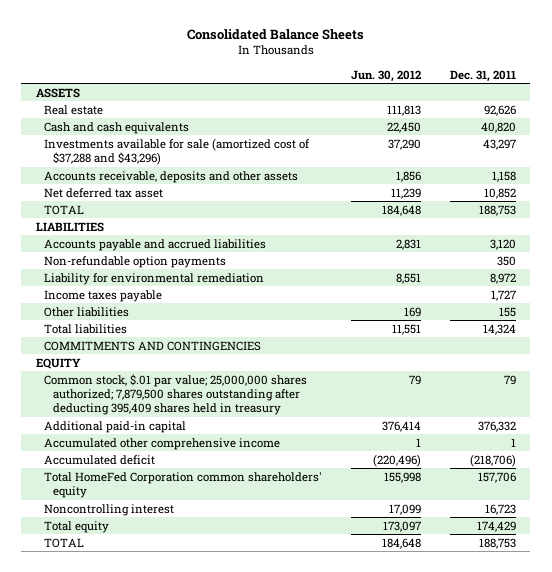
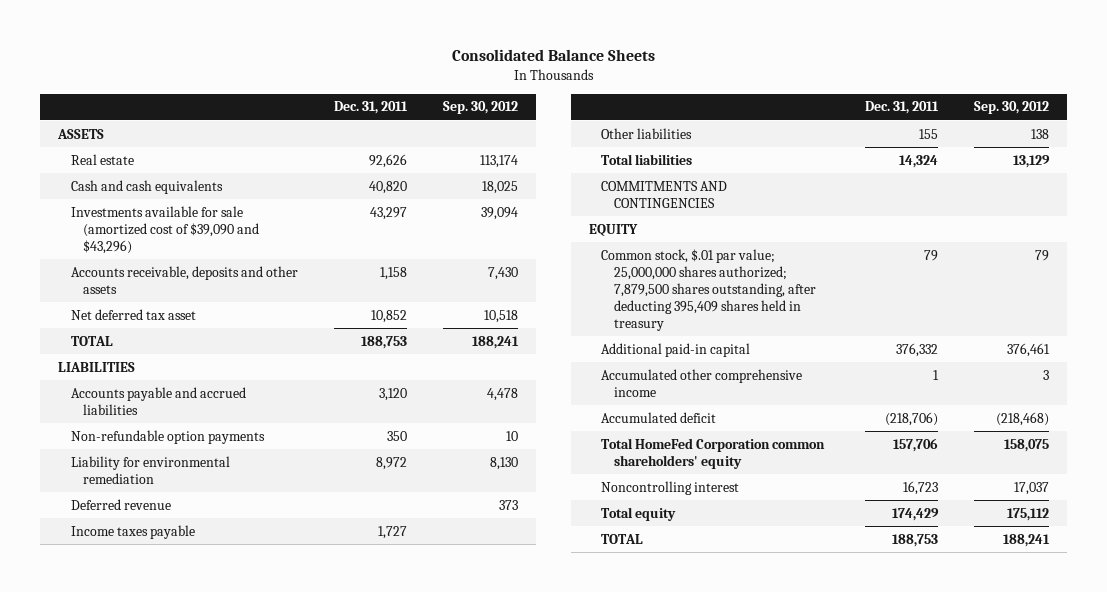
[351,69,422,82] Jun. 30, 2012 -> none
none -> [443,101,519,115] Sep. 30, 2012
[44,137,311,166] Investments available for sale (amortized cost of $37,288 and $43,296) -> [70,205,259,254] Investments available for sale (amortized cost of $39,090 and $43,296)
none -> [70,498,171,510] Deferred revenue
[44,373,308,416] Common stock, $.01 par value; 25,000,000 shares authorized; 7,879,500 shares outstanding after deducting 395,409 shares held in treasury -> [601,248,816,331] Common stock, $.01 par value; 25,000,000 shares authorized; 7,879,500 shares outstanding, after deducting 395,409 shares held in treasury

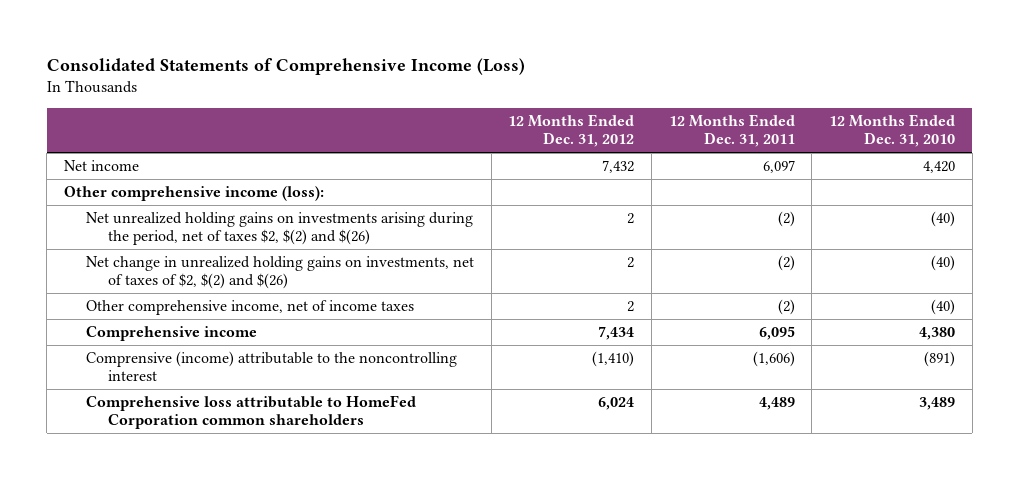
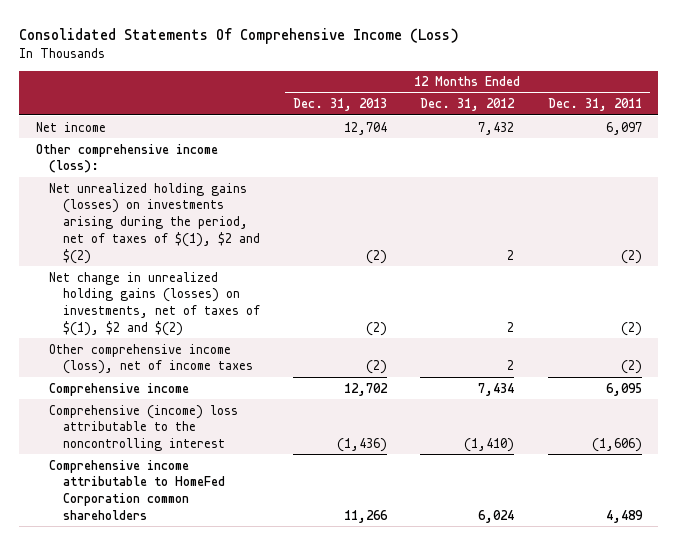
[46,58,525,76] Consolidated Statements of Comprehensive Income (Loss) -> [19,27,460,44] Consolidated Statements Of Comprehensive Income (Loss)
[829,114,956,148] 12 Months Ended Dec. 31, 2010 -> none
none -> [292,98,387,112] Dec. 31, 2013
[85,211,473,246] Net unrealized holding gains on investments arising during the period, net of taxes $2, $(2) and $(26) -> [49,182,260,264] Net unrealized holding gains (losses) on investments arising during the period, net of taxes of $(1), $2 and $(2)
[85,255,474,290] Net change in unrealized holding gains on investments, net of taxes of $2, $(2) and $(26) -> [49,271,260,336] Net change in unrealized holding gains (losses) on investments, net of taxes of $(1), $2 and $(2)
[85,299,414,315] Other comprehensive income, net of income taxes -> [49,343,253,375] Other comprehensive income (loss), net of income taxes
[85,350,457,382] Comprensive (income) attributable to the noncontrolling interest -> [49,404,239,452] Comprehensive (income) loss attributable to the noncontrolling interest
[85,394,416,430] Comprehensive loss attributable to HomeFed Corporation common shareholders -> [49,459,225,520] Comprehensive income attributable to HomeFed Corporation common shareholders

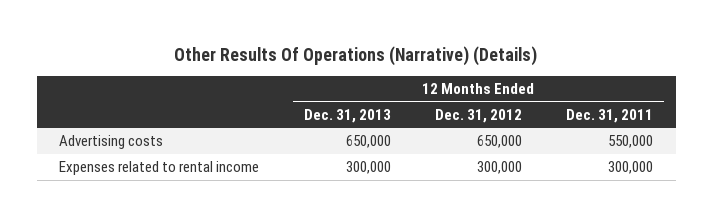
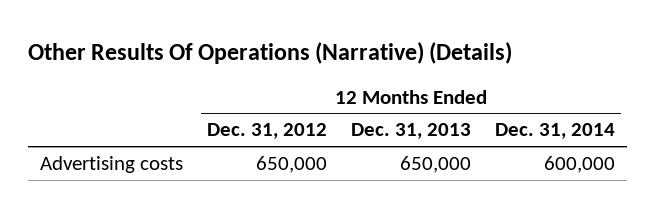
[566,108,654,123] Dec. 31, 2011 -> none
none -> [494,123,615,140] Dec. 31, 2014
[59,161,260,176] Expenses related to rental income -> none

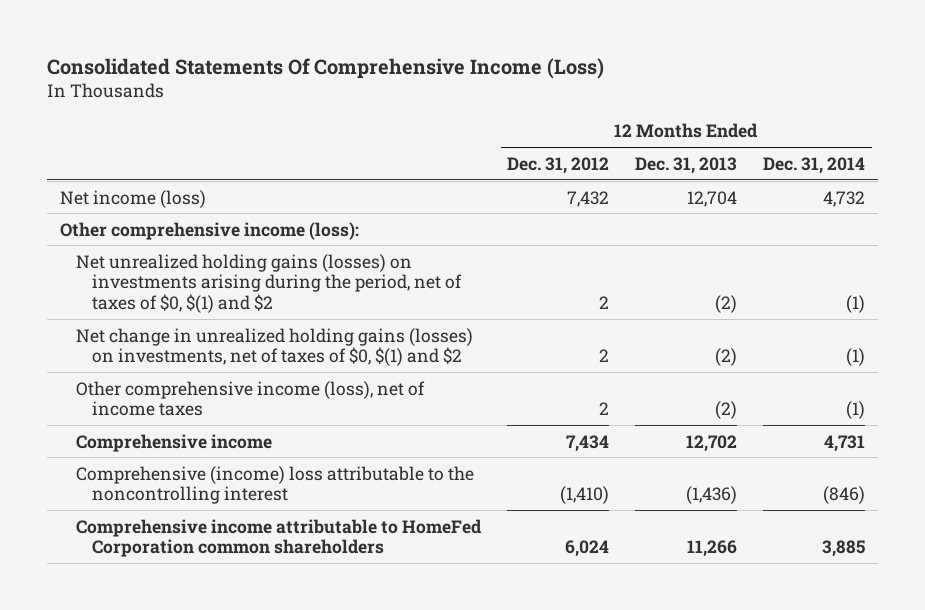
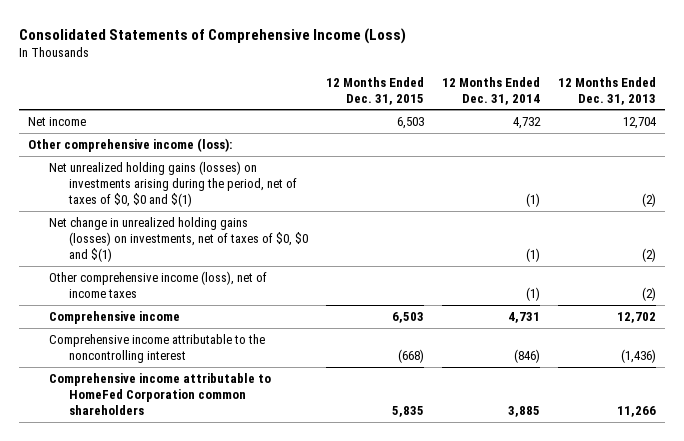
[46,57,604,79] Consolidated Statements Of Comprehensive Income (Loss) -> [19,27,407,44] Consolidated Statements of Comprehensive Income (Loss)
[507,156,610,174] Dec. 31, 2012 -> none
none -> [325,76,424,105] 12 Months Ended Dec. 31, 2015
[59,189,206,208] Net income (loss) -> [28,117,87,127] Net income
[76,253,463,313] Net unrealized holding gains (losses) on investments arising during the period, net of taxes of $0, $(1) and $2 -> [48,161,297,208] Net unrealized holding gains (losses) on investments arising during the period, net of taxes of $0, $0 and $(1)
[76,327,474,367] Net change in unrealized holding gains (losses) on investments, net of taxes of $0, $(1) and $2 -> [48,217,308,263] Net change in unrealized holding gains (losses) on investments, net of taxes of $0, $0 and $(1)
[76,465,475,505] Comprehensive (income) loss attributable to the noncontrolling interest -> [48,334,265,364] Comprehensive income attributable to the noncontrolling interest

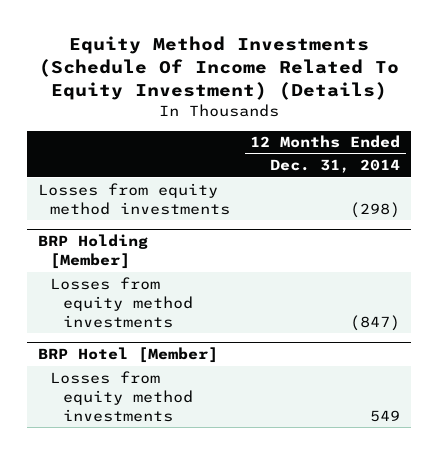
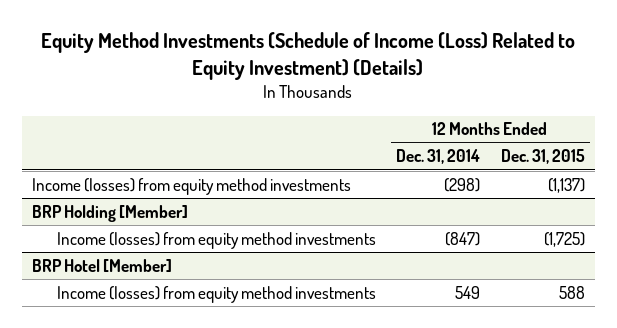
[39,36,400,100] Equity Method Investments (Schedule Of Income Related To Equity Investment) (Details) -> [41,32,576,81] Equity Method Investments (Schedule of Income (Loss) Related to Equity Investment) (Details)
none -> [500,149,585,165] Dec. 31, 2015
[37,182,231,215] Losses from equity method investments -> [31,177,351,195] Income (losses) from equity method investments
[50,276,193,328] Losses from equity method investments -> [56,231,376,249] Income (losses) from equity method investments
[50,370,193,422] Losses from equity method investments -> [56,285,376,303] Income (losses) from equity method investments

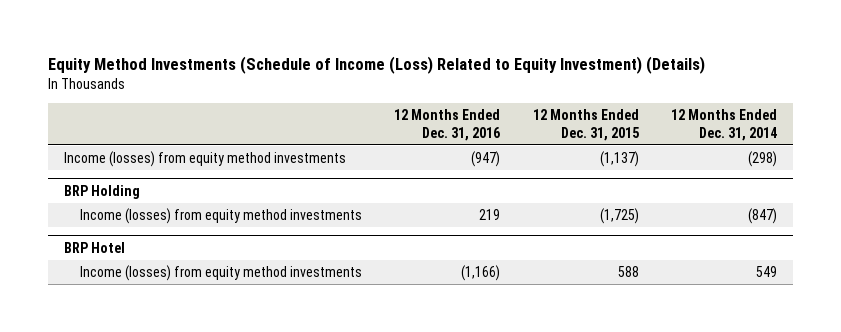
none -> [394,109,501,141] 12 Months Ended Dec. 31, 2016
[31,204,188,222] BRP Holding [Member] -> [64,184,141,199] BRP Holding
[31,258,172,272] BRP Hotel [Member] -> [64,241,126,253] BRP Hotel

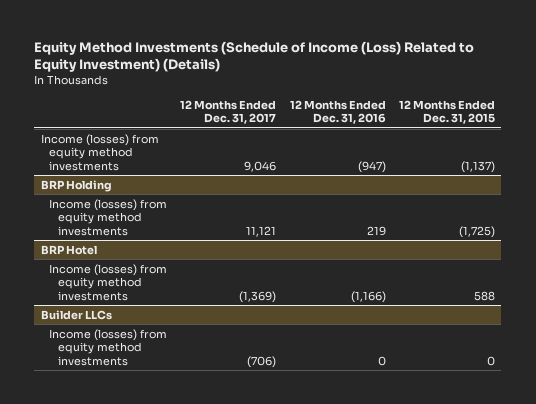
[670,109,777,141] 12 Months Ended Dec. 31, 2014 -> none
none -> [180,99,277,125] 12 Months Ended Dec. 31, 2017
none -> [41,309,113,320] Builder LLCs
none -> [49,328,168,366] Income (losses) from equity method investments

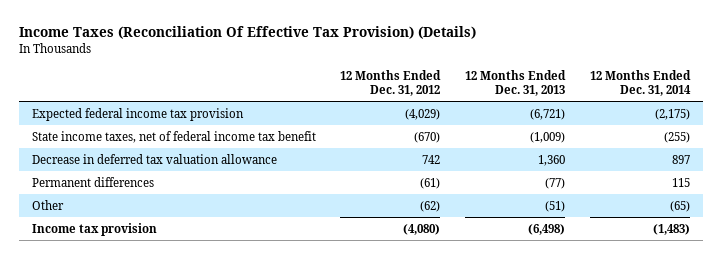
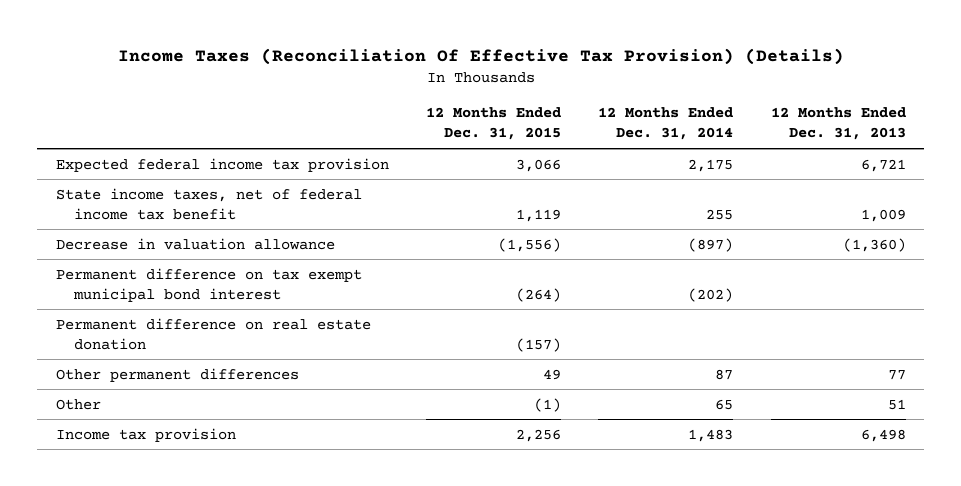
[340,70,442,96] 12 Months Ended Dec. 31, 2012 -> none
none -> [426,107,562,141] 12 Months Ended Dec. 31, 2015
[530,108,566,120] (6,721) -> [860,158,906,172] 6,721
[655,108,691,120] (2,175) -> [688,158,734,172] 2,175
[530,131,566,143] (1,009) -> [860,208,906,222] 1,009
[664,131,691,143] (255) -> [706,208,734,220] 255
[31,153,277,164] Decrease in deferred tax valuation allowance -> [55,237,335,250] Decrease in valuation allowance
[538,154,566,166] 1,360 -> [842,237,906,252] (1,360)
[672,154,691,164] 897 -> [688,237,734,252] (897)
none -> [55,267,362,302] Permanent difference on tax exempt municipal bond interest
none -> [55,317,371,350] Permanent difference on real estate donation
[31,176,154,187] Permanent differences -> [55,367,299,382] Other permanent differences
[545,177,566,189] (77) -> [887,369,906,380] 77
[672,177,691,187] 115 -> [715,368,734,380] 87
[545,200,566,212] (51) -> [887,398,906,410] 51
[670,200,691,212] (65) -> [715,398,734,410] 65
[528,223,566,235] (6,498) -> [860,428,906,442] 6,498
[653,223,691,235] (1,483) -> [688,428,734,442] 1,483

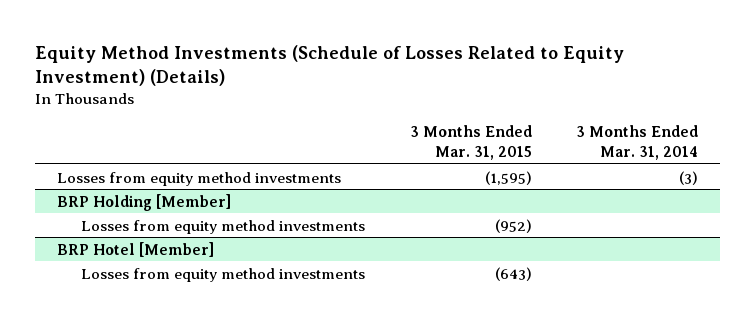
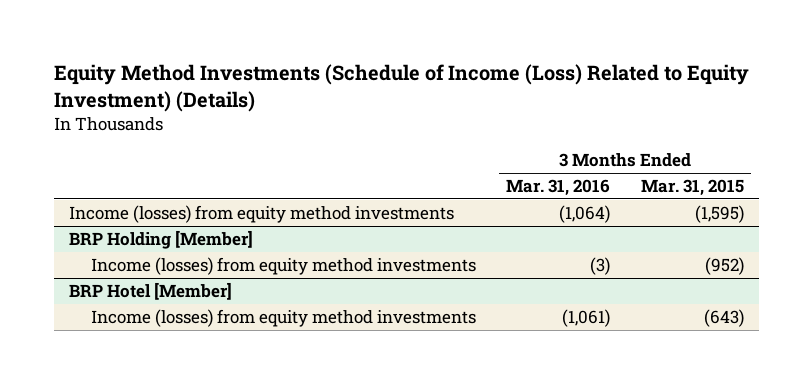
[34,45,624,87] Equity Method Investments (Schedule of Losses Related to Equity Investment) (Details) -> [53,64,749,112] Equity Method Investments (Schedule of Income (Loss) Related to Equity Investment) (Details)
[576,125,699,160] 3 Months Ended Mar. 31, 2014 -> none
none -> [506,179,611,197] Mar. 31, 2016
[57,171,342,186] Losses from equity method investments -> [68,205,454,224] Income (losses) from equity method investments
[80,219,365,234] Losses from equity method investments -> [90,257,476,276] Income (losses) from equity method investments
[80,267,365,282] Losses from equity method investments -> [90,309,476,328] Income (losses) from equity method investments

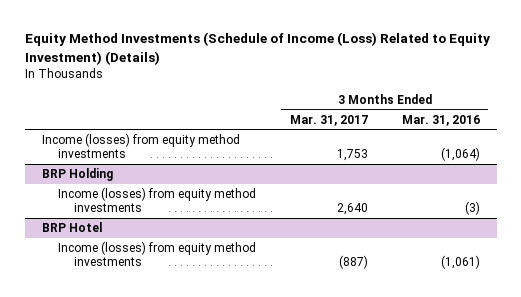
[640,179,744,197] Mar. 31, 2015 -> none
none -> [289,114,368,126] Mar. 31, 2017
[68,230,253,250] BRP Holding [Member] -> [41,168,113,182] BRP Holding
[68,282,232,301] BRP Hotel [Member] -> [41,222,102,233] BRP Hotel

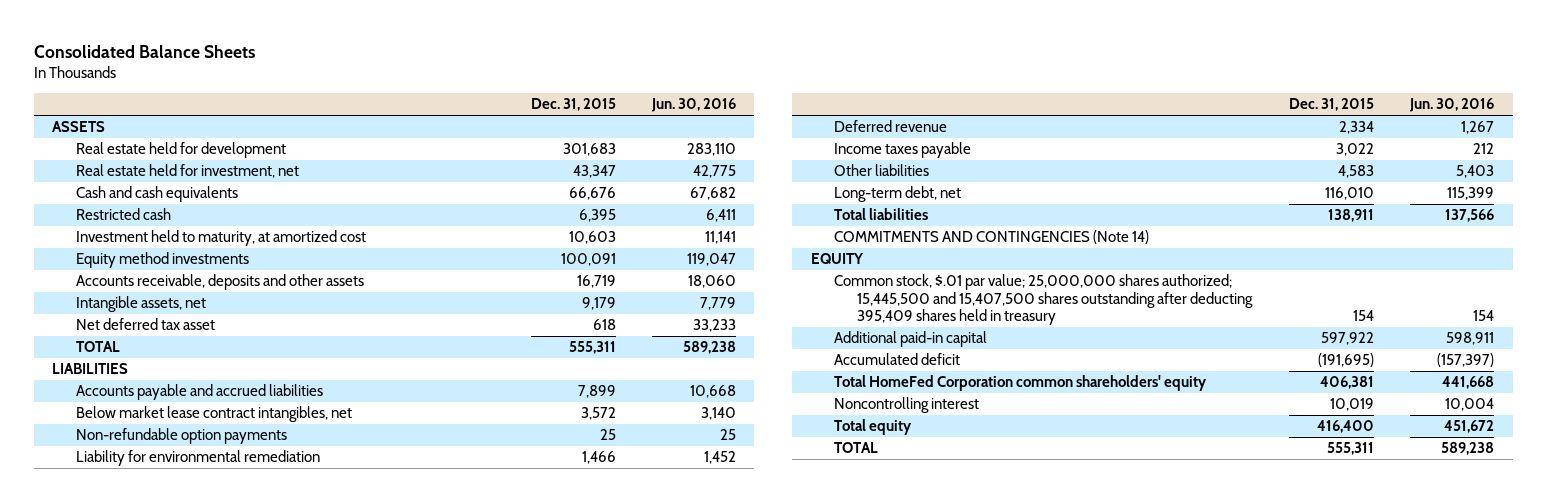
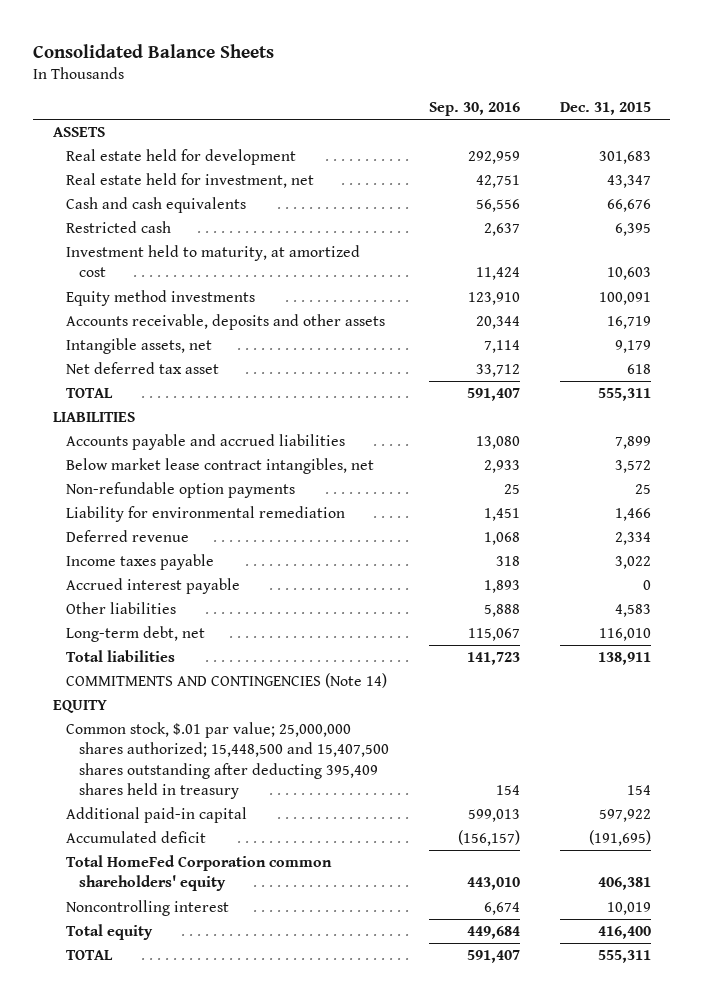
[651,98,737,113] Jun. 30, 2016 -> none
none -> [428,102,520,117] Sep. 30, 2016
none -> [65,578,240,595] Accrued interest payable
[833,274,1254,326] Common stock, $.01 par value; 25,000,000 shares authorized; 15,445,500 and 15,407,500 shares outstanding after deducting 395,409 shares held in treasury -> [65,722,390,800] Common stock, $.01 par value; 25,000,000 shares authorized; 15,448,500 and 15,407,500 shares outstanding after deducting 395,409 shares held in treasury

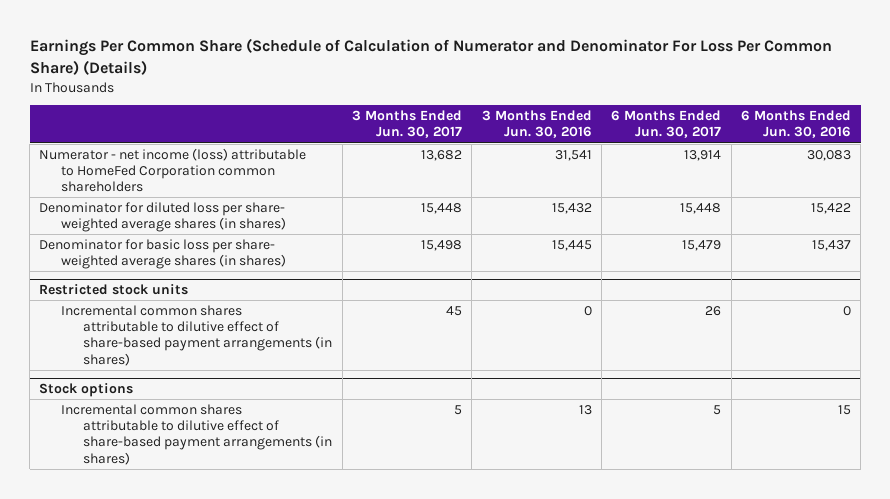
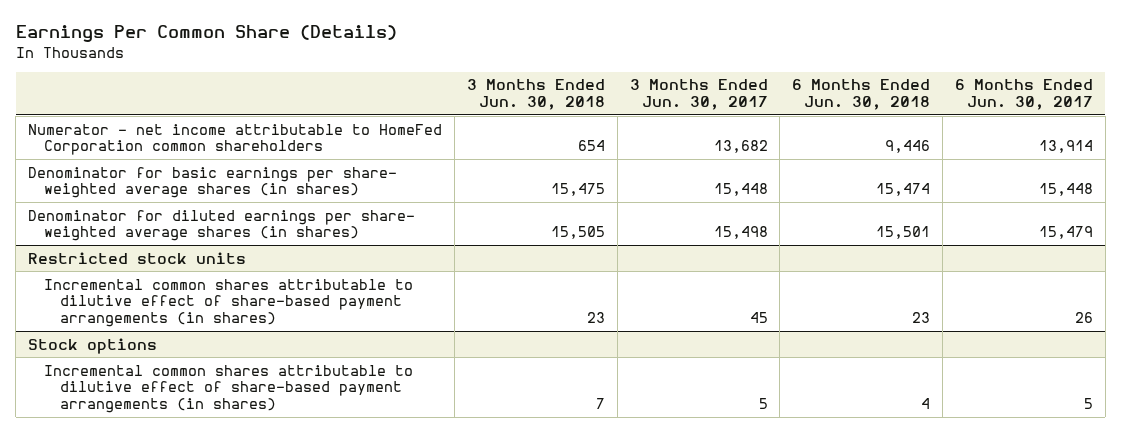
[29,38,832,75] Earnings Per Common Share (Schedule of Calculation of Numerator and Denominator For Loss Per Common Share) (Details) -> [15,25,397,43] Earnings Per Common Share (Details)
[481,110,592,139] 3 Months Ended Jun. 30, 2016 -> none
[740,110,851,139] 6 Months Ended Jun. 30, 2016 -> none
none -> [466,79,605,111] 3 Months Ended Jun. 30, 2018
none -> [792,79,931,111] 6 Months Ended Jun. 30, 2018
[39,147,307,193] Numerator - net income (loss) attributable to HomeFed Corporation common shareholders -> [28,123,443,156] Numerator - net income attributable to HomeFed Corporation common shareholders
[39,201,287,233] Denominator for diluted loss per share- weighted average shares (in shares) -> [28,166,398,199] Denominator for basic earnings per share- weighted average shares (in shares)
[39,238,287,270] Denominator for basic loss per share- weighted average shares (in shares) -> [28,209,416,242] Denominator for diluted earnings per share- weighted average shares (in shares)

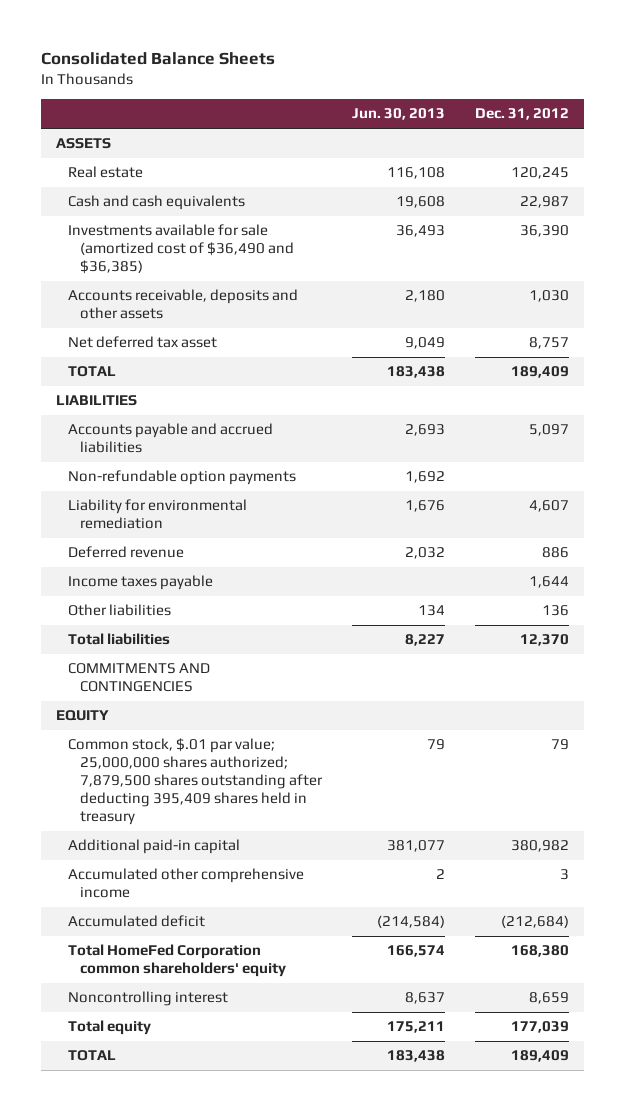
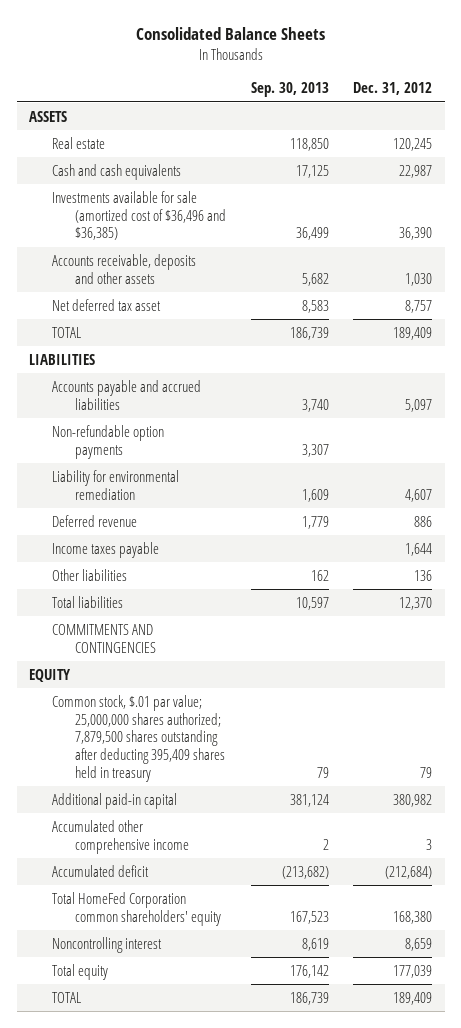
[352,108,446,121] Jun. 30, 2013 -> none
none -> [250,82,329,98] Sep. 30, 2013
[68,224,295,275] Investments available for sale (amortized cost of $36,490 and $36,385) -> [51,190,226,241] Investments available for sale (amortized cost of $36,496 and $36,385)

